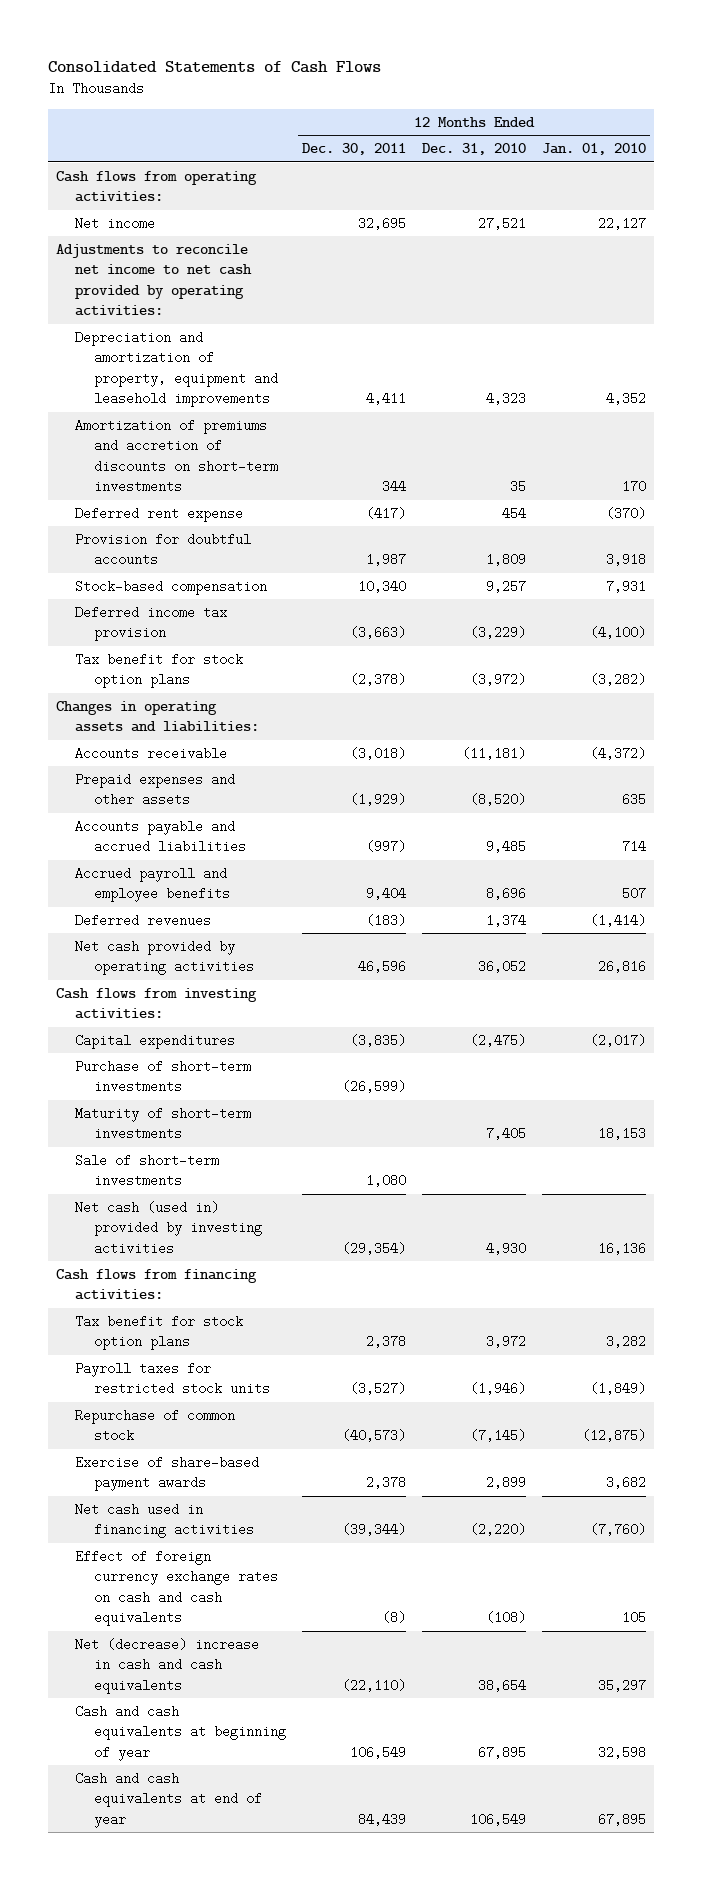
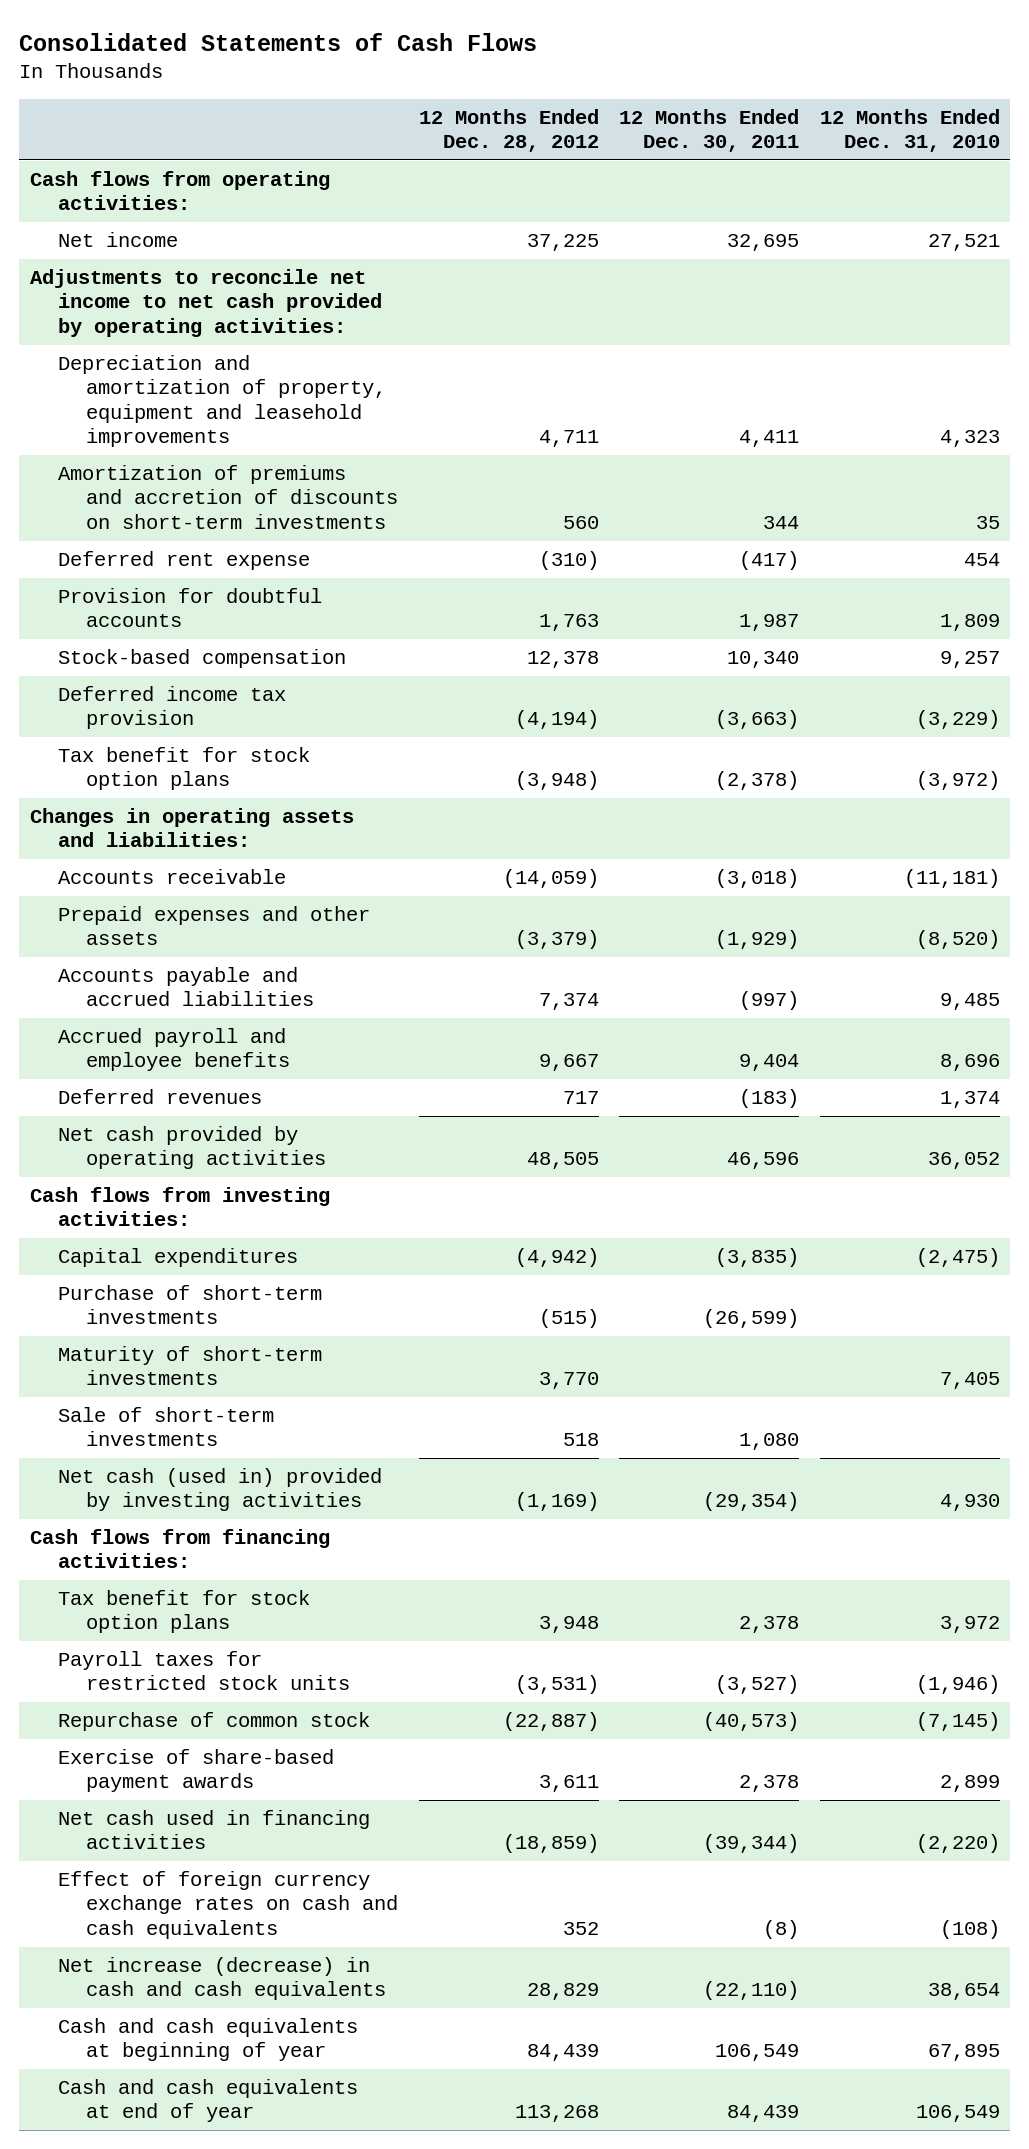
[542,143,647,156] Jan. 01, 2010 -> none
none -> [418,108,599,153] 12 Months Ended Dec. 28, 2012
[74,1637,259,1694] Net (decrease) increase in cash and cash equivalents -> [57,1957,387,2001] Net increase (decrease) in cash and cash equivalents

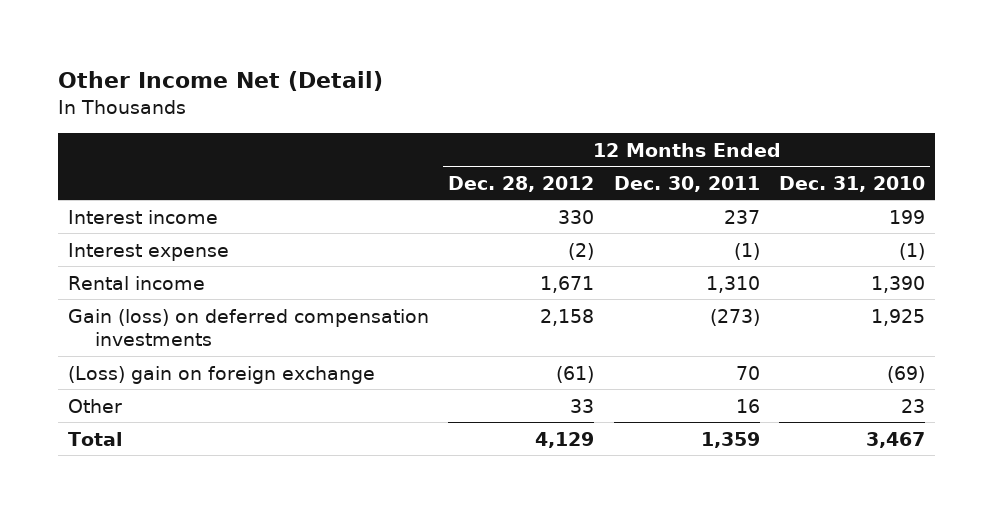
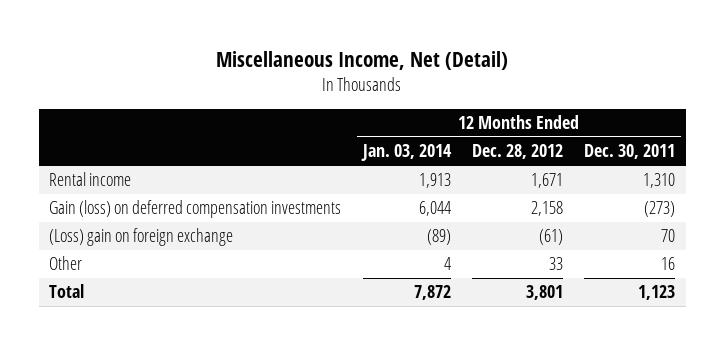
[58,70,384,91] Other Income Net (Detail) -> [216,50,509,70] Miscellaneous Income, Net (Detail)
[779,175,926,192] Dec. 31, 2010 -> none
none -> [360,144,452,162] Jan. 03, 2014
[67,209,218,224] Interest income -> none
[67,242,229,261] Interest expense -> none
[535,431,595,448] 4,129 -> [526,285,564,301] 3,801
[700,431,760,448] 1,359 -> [638,285,676,301] 1,123

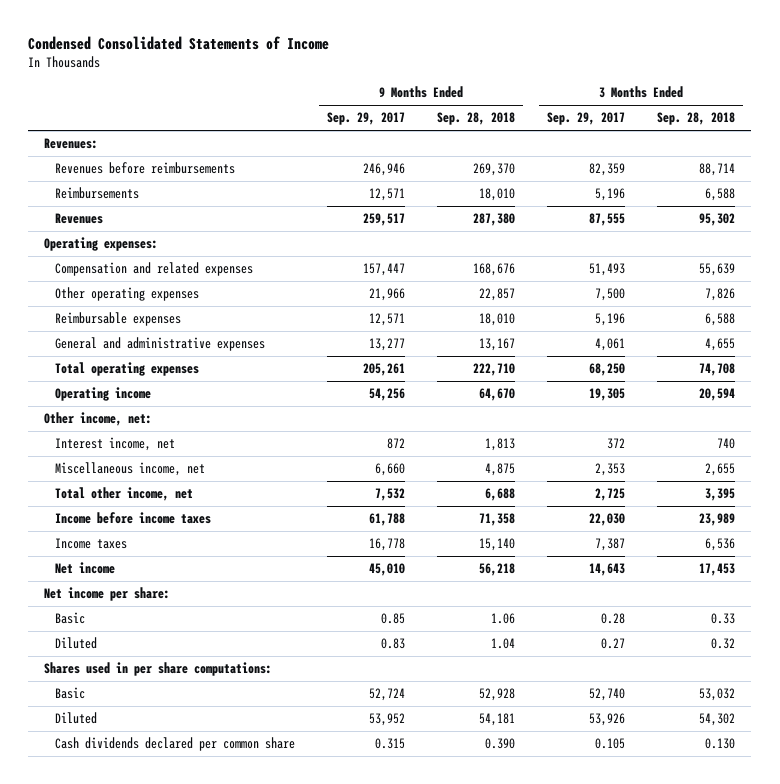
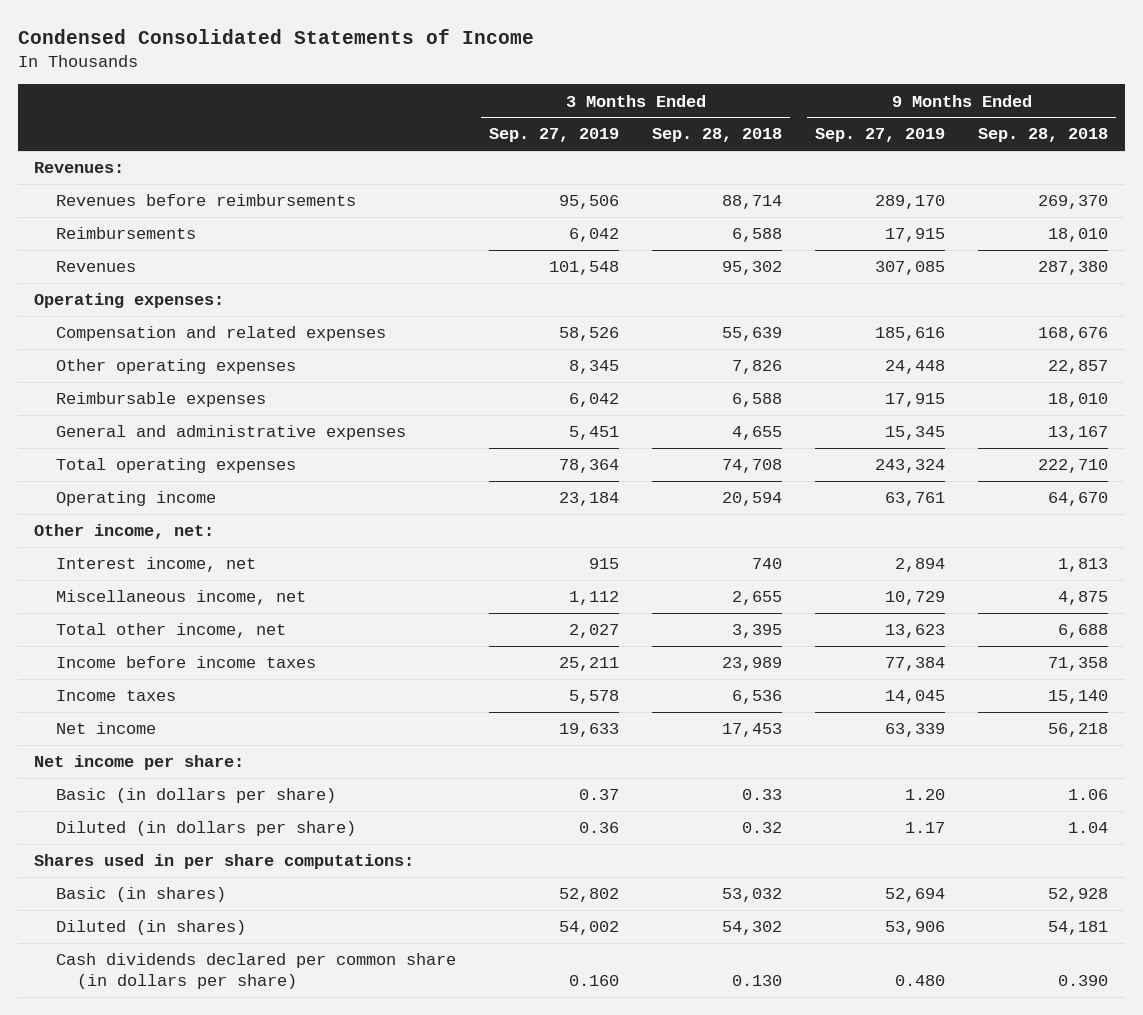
[326,112,405,126] Sep. 29, 2017 -> none
[547,112,626,126] Sep. 29, 2017 -> none
none -> [488,128,619,143] Sep. 27, 2019
none -> [815,128,946,143] Sep. 27, 2019
[54,612,85,625] Basic -> [55,788,336,804] Basic (in dollars per share)
[54,637,97,650] Diluted -> [55,821,356,837] Diluted (in dollars per share)
[54,687,85,700] Basic -> [55,887,226,903] Basic (in shares)
[54,712,97,725] Diluted -> [55,920,246,936] Diluted (in shares)
[54,737,295,752] Cash dividends declared per common share -> [55,953,456,989] Cash dividends declared per common share (in dollars per share)

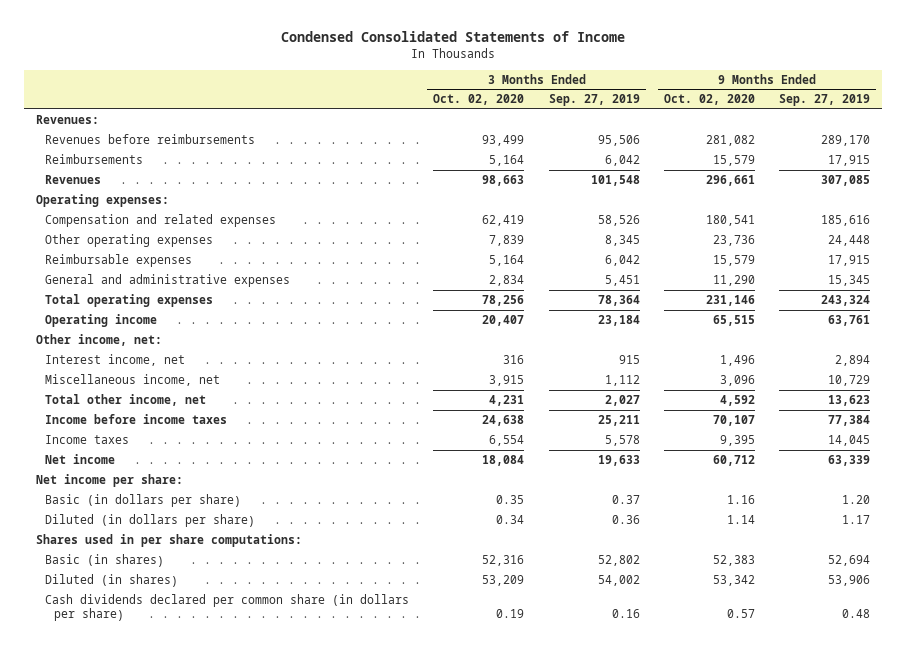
[652,128,783,143] Sep. 28, 2018 -> none
[978,128,1109,143] Sep. 28, 2018 -> none
none -> [433,94,525,106] Oct. 02, 2020
none -> [663,94,755,106] Oct. 02, 2020
[568,974,619,986] 0.160 -> [611,608,640,618] 0.16
[895,974,946,986] 0.480 -> [842,608,871,618] 0.48

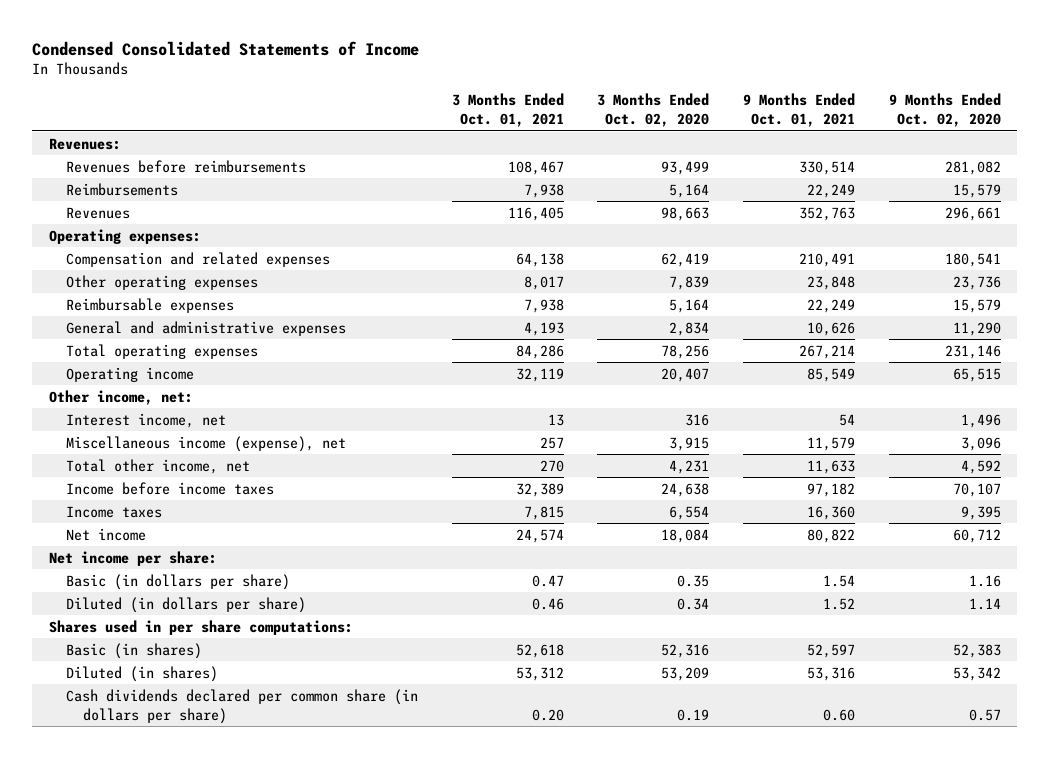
[548,94,640,107] Sep. 27, 2019 -> none
[779,94,871,107] Sep. 27, 2019 -> none
none -> [451,93,564,128] 3 Months Ended Oct. 01, 2021
none -> [742,93,855,128] 9 Months Ended Oct. 01, 2021
[45,374,221,387] Miscellaneous income, net -> [66,435,347,452] Miscellaneous income (expense), net

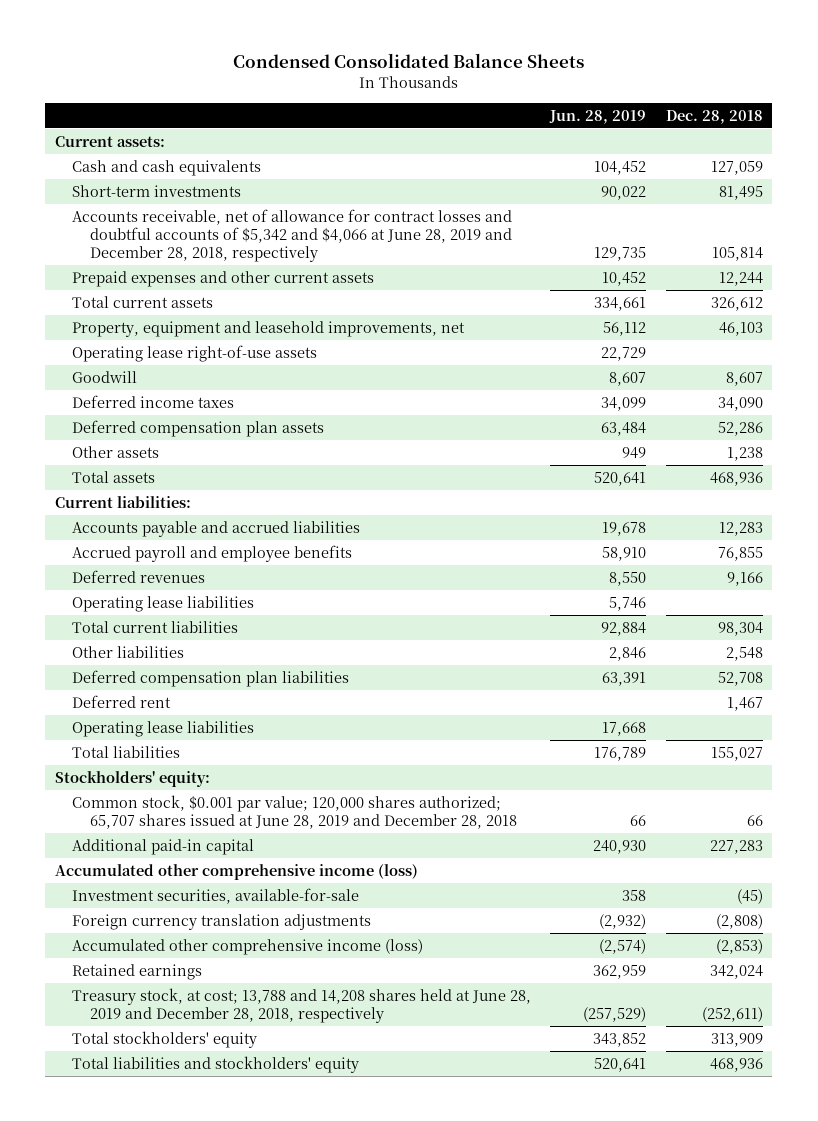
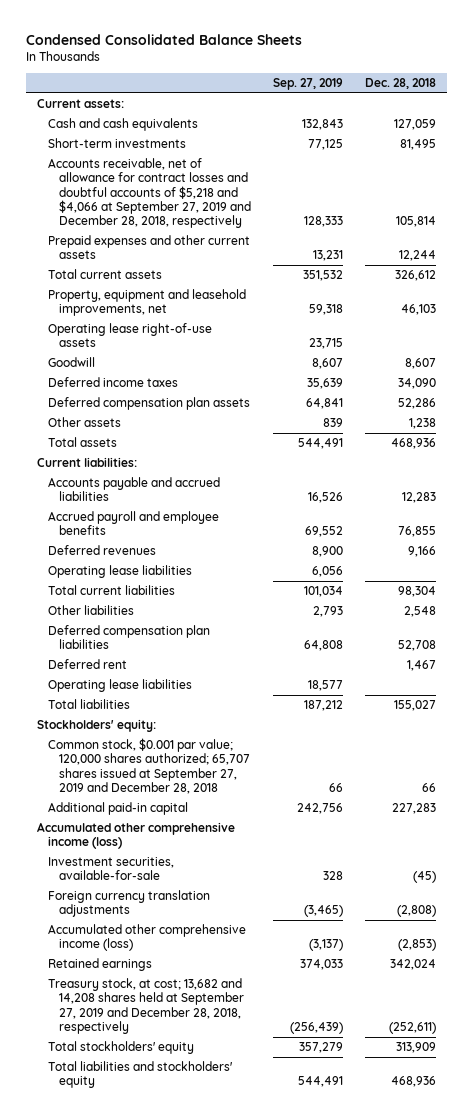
[549,109,647,124] Jun. 28, 2019 -> none
none -> [273,78,344,91] Sep. 27, 2019
[72,208,513,262] Accounts receivable, net of allowance for contract losses and doubtful accounts of $5,342 and $4,066 at June 28, 2019 and December 28, 2018, respectively -> [48,158,252,229] Accounts receivable, net of allowance for contract losses and doubtful accounts of $5,218 and $4,066 at September 27, 2019 and December 28, 2018, respectively
[72,794,517,829] Common stock, $0.001 par value; 120,000 shares authorized; 65,707 shares issued at June 28, 2019 and December 28, 2018 -> [48,738,251,795] Common stock, $0.001 par value; 120,000 shares authorized; 65,707 shares issued at September 27, 2019 and December 28, 2018
[72,987,532,1023] Treasury stock, at cost; 13,788 and 14,208 shares held at June 28, 2019 and December 28, 2018, respectively -> [48,978,245,1035] Treasury stock, at cost; 13,682 and 14,208 shares held at September 27, 2019 and December 28, 2018, respectively

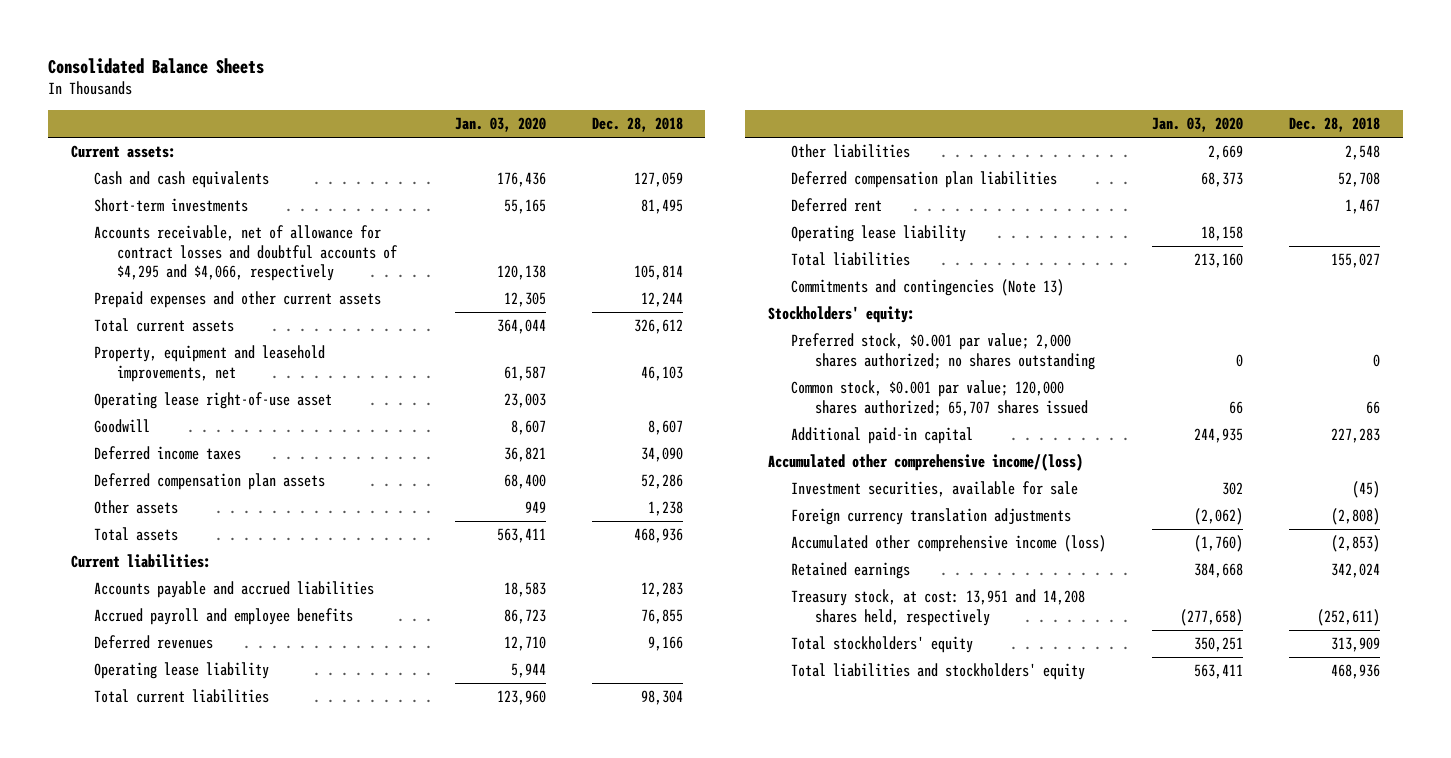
[26,34,303,46] Condensed Consolidated Balance Sheets -> [47,57,264,74] Consolidated Balance Sheets
[273,78,344,91] Sep. 27, 2019 -> none
none -> [454,117,546,133] Jan. 03, 2020
[48,158,252,229] Accounts receivable, net of allowance for contract losses and doubtful accounts of $5,218 and $4,066 at September 27, 2019 and December 28, 2018, respectively -> [93,225,399,282] Accounts receivable, net of allowance for contract losses and doubtful accounts of $4,295 and $4,066, respectively
[48,323,213,348] Operating lease right-of-use assets -> [93,392,332,410] Operating lease right-of-use asset
[48,565,193,579] Operating lease liabilities -> [93,662,269,680] Operating lease liability
[48,679,193,693] Operating lease liabilities -> [791,225,967,243] Operating lease liability
none -> [791,279,1065,297] Commitments and contingencies (Note 13)
none -> [791,333,1095,370] Preferred stock, $0.001 par value; 2,000 shares authorized; no shares outstanding
[48,738,251,795] Common stock, $0.001 par value; 120,000 shares authorized; 65,707 shares issued at September 27, 2019 and December 28, 2018 -> [791,380,1088,416] Common stock, $0.001 par value; 120,000 shares authorized; 65,707 shares issued
[37,822,236,850] Accumulated other comprehensive income (loss) -> [768,453,1084,472] Accumulated other comprehensive income/(loss)
[48,857,175,881] Investment securities, available-for-sale -> [791,481,1079,498] Investment securities, available for sale
[48,978,245,1035] Treasury stock, at cost; 13,682 and 14,208 shares held at September 27, 2019 and December 28, 2018, respectively -> [791,589,1086,626] Treasury stock, at cost: 13,951 and 14,208 shares held, respectively

